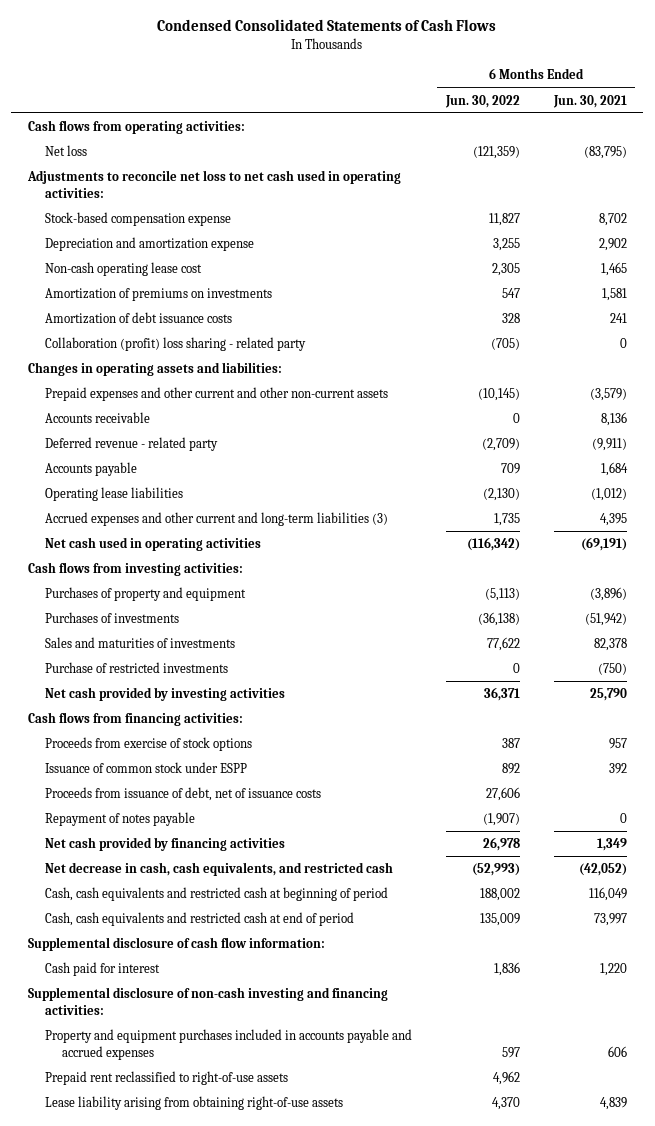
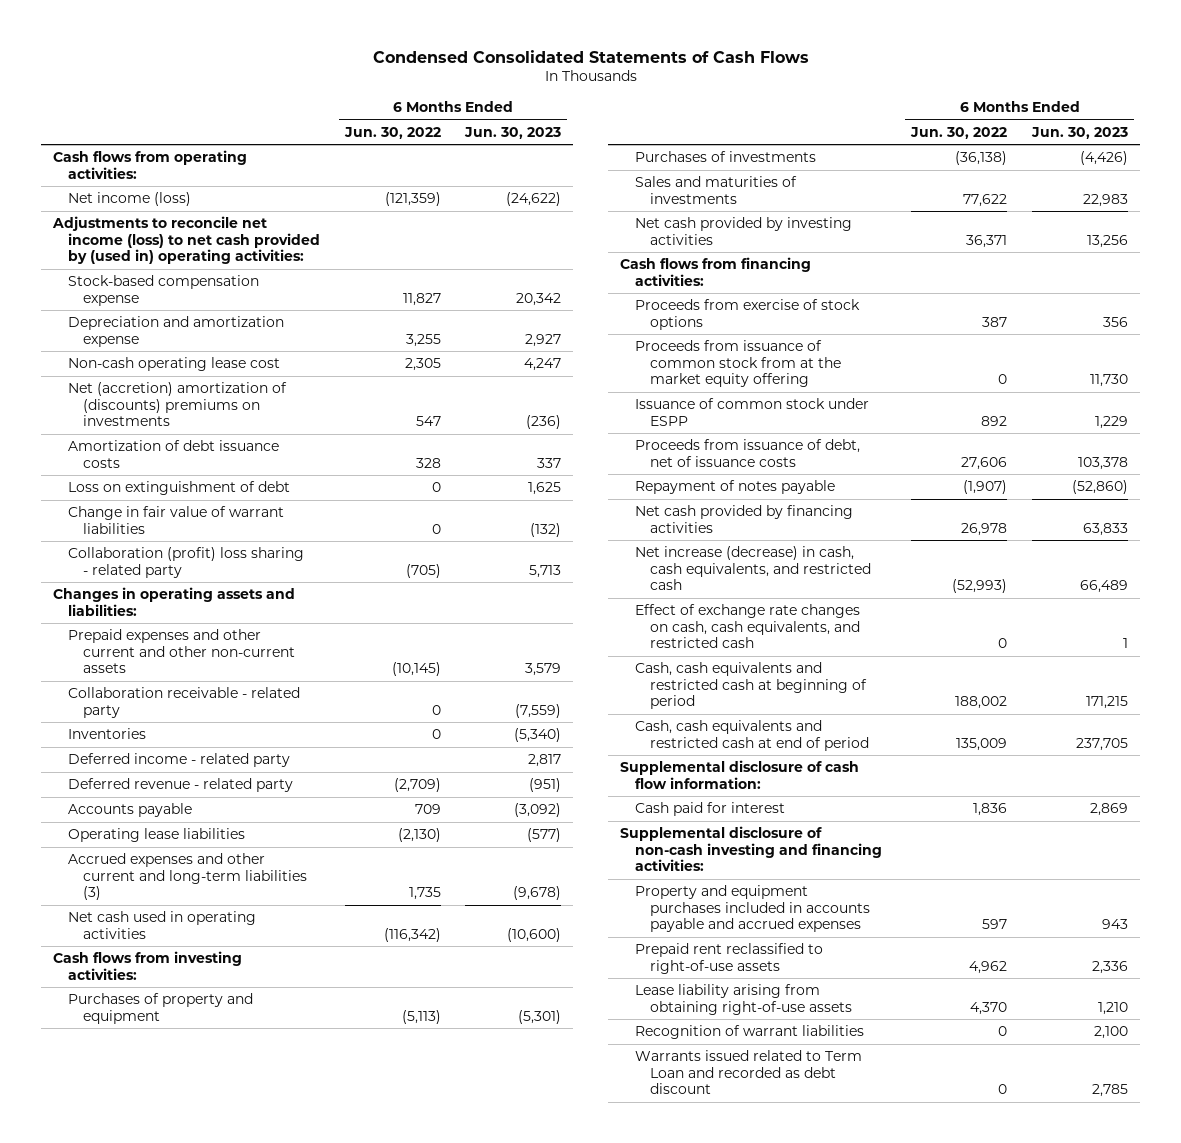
[552,94,627,108] Jun. 30, 2021 -> none
none -> [464,126,562,139] Jun. 30, 2023
[44,145,87,157] Net loss -> [68,192,192,207] Net income (loss)
[27,170,402,198] Adjustments to reconcile net loss to net cash used in operating activities: -> [52,216,321,265] Adjustments to reconcile net income (loss) to net cash provided by (used in) operating activities:
[44,288,272,302] Amortization of premiums on investments -> [68,382,288,427] Net (accretion) amortization of (discounts) premiums on investments
none -> [68,481,291,496] Loss on extinguishment of debt
none -> [68,506,285,534] Change in fair value of warrant liabilities
[44,412,150,424] Accounts receivable -> none
none -> [68,687,301,718] Collaboration receivable - related party
none -> [68,728,147,740] Inventories
none -> [68,753,291,768] Deferred income - related party
[44,662,228,674] Purchase of restricted investments -> none
none -> [635,340,841,388] Proceeds from issuance of common stock from at the market equity offering
[44,862,393,877] Net decrease in cash, cash equivalents, and restricted cash -> [635,546,871,591] Net increase (decrease) in cash, cash equivalents, and restricted cash
none -> [635,604,861,649] Effect of exchange rate changes on cash, cash equivalents, and restricted cash
none -> [635,1025,865,1040] Recognition of warrant liabilities
none -> [635,1050,863,1095] Warrants issued related to Term Loan and recorded as debt discount

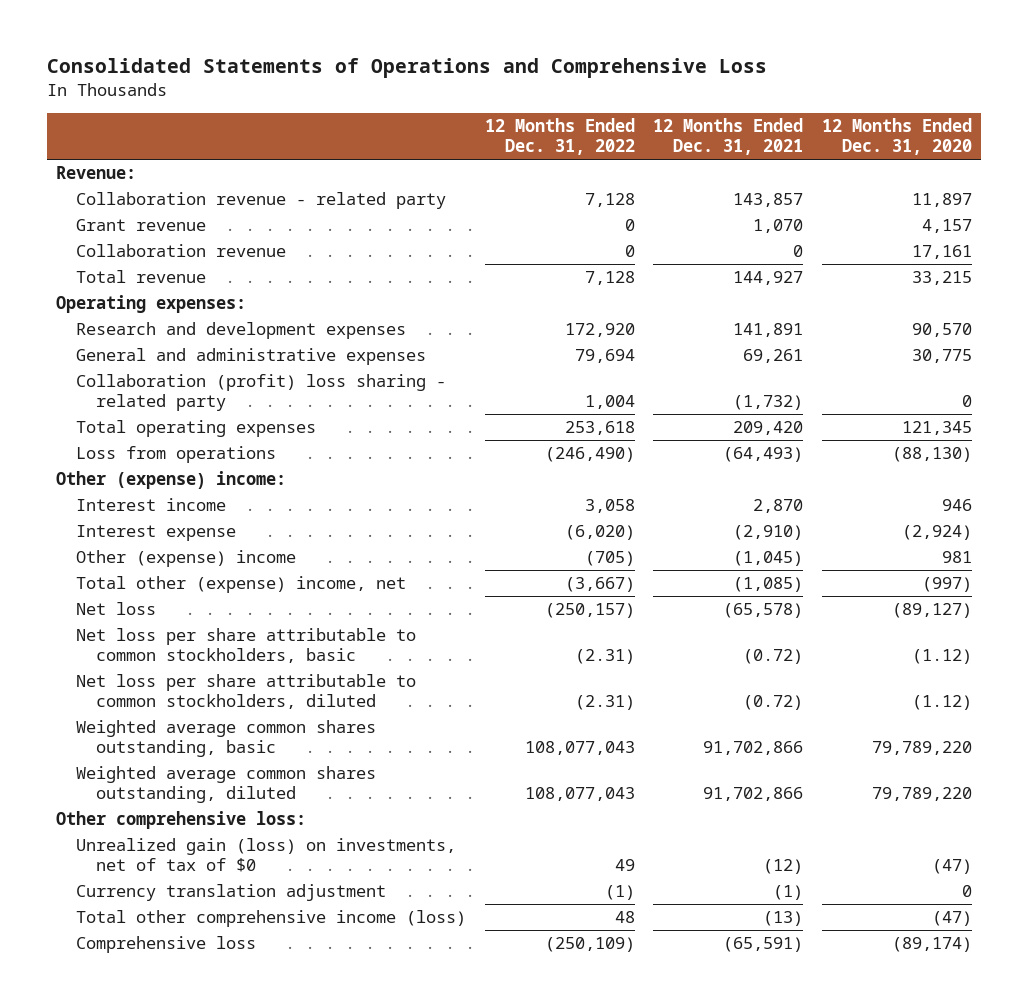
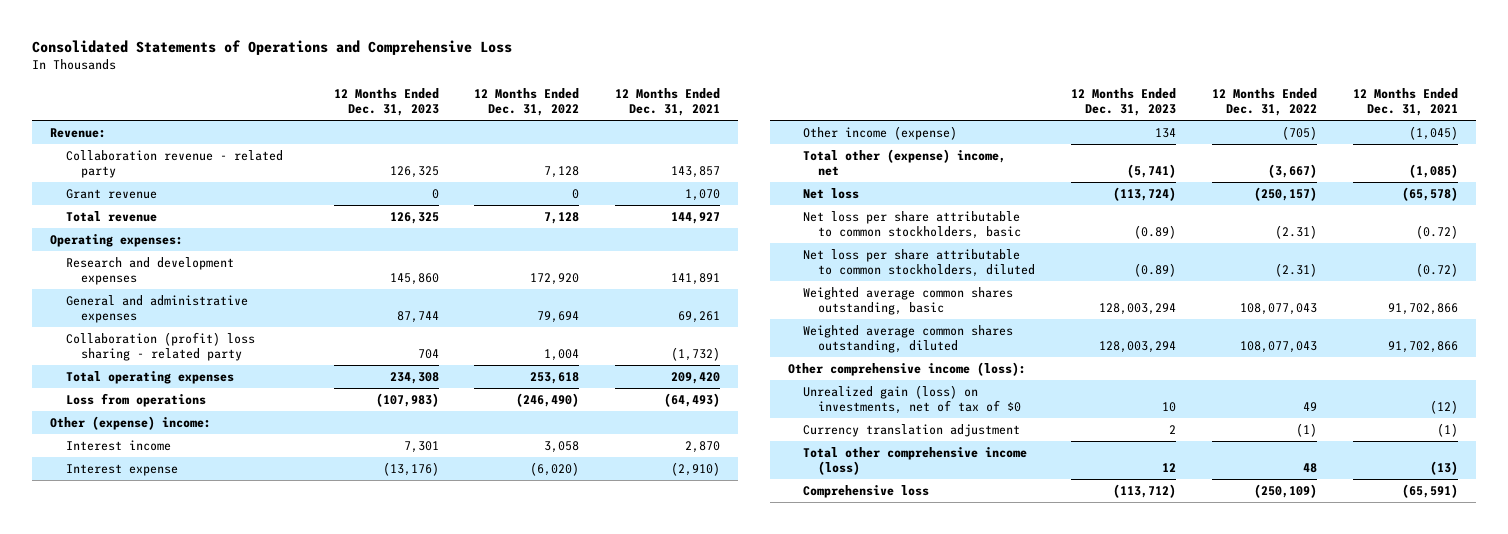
[821,118,972,156] 12 Months Ended Dec. 31, 2020 -> none
none -> [333,87,439,117] 12 Months Ended Dec. 31, 2023
[76,244,287,258] Collaboration revenue -> none
[76,550,297,568] Other (expense) income -> [803,125,958,140] Other income (expense)
[56,811,307,830] Other comprehensive loss: -> [788,361,1027,376] Other comprehensive income (loss):

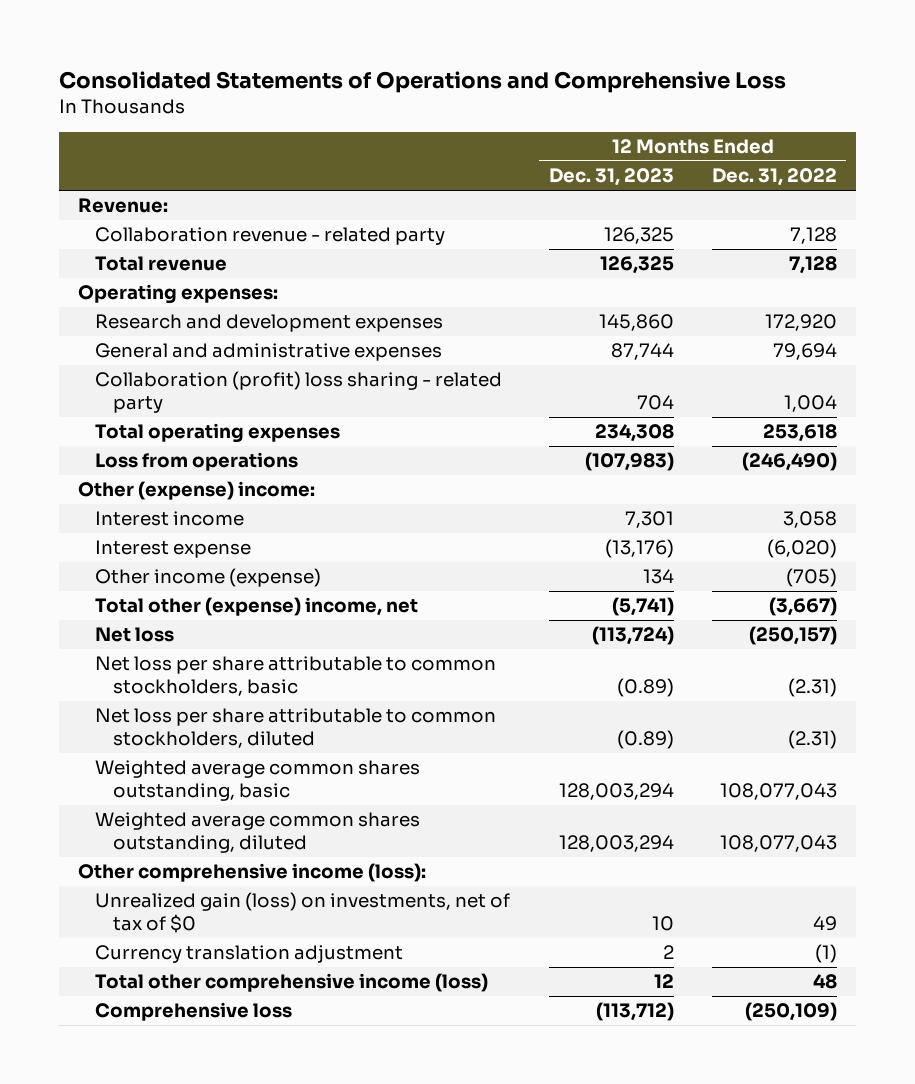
[615,87,721,117] 12 Months Ended Dec. 31, 2021 -> none
[65,188,157,199] Grant revenue -> none

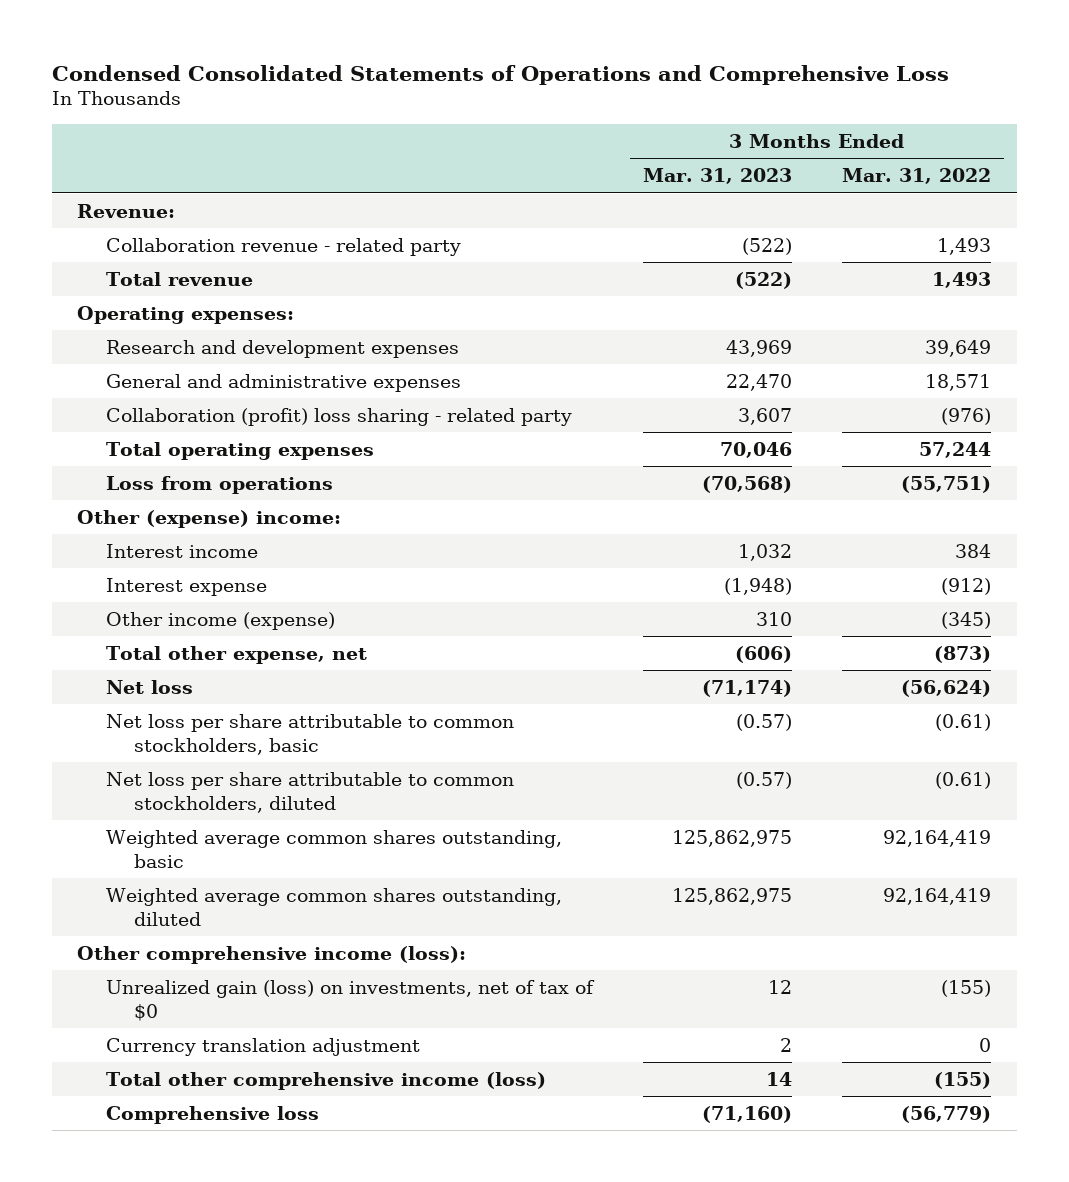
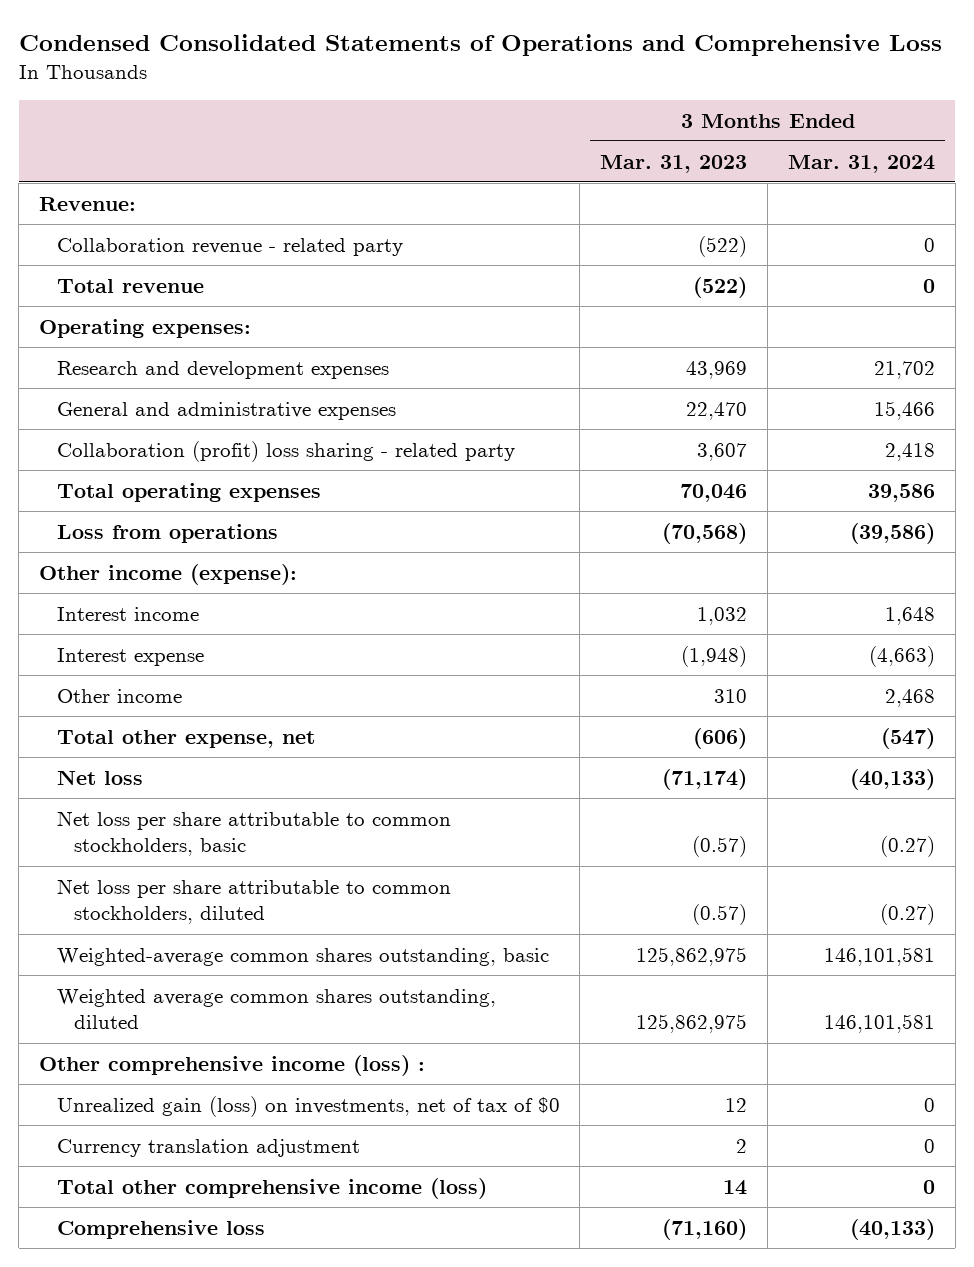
[842,168,992,185] Mar. 31, 2022 -> none
none -> [787,154,935,173] Mar. 31, 2024
[77,509,342,528] Other (expense) income: -> [39,563,298,585] Other income (expense):
[105,611,335,630] Other income (expense) -> [56,688,182,703] Other income
[105,829,562,868] Weighted average common shares outstanding, basic -> [56,947,549,966] Weighted-average common shares outstanding, basic
[77,945,467,964] Other comprehensive income (loss): -> [39,1054,426,1076] Other comprehensive income (loss) :

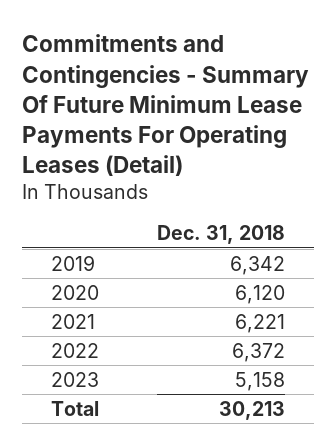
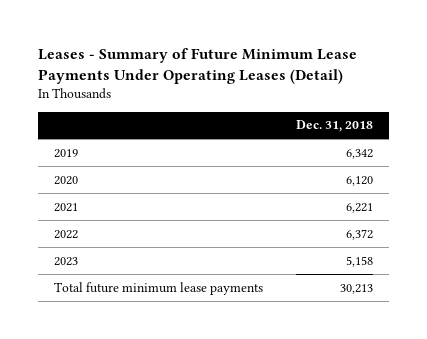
[22,34,310,177] Commitments and Contingencies - Summary Of Future Minimum Lease Payments For Operating Leases (Detail) -> [37,47,357,84] Leases - Summary of Future Minimum Lease Payments Under Operating Leases (Detail)
[51,400,100,416] Total -> [54,281,264,295] Total future minimum lease payments

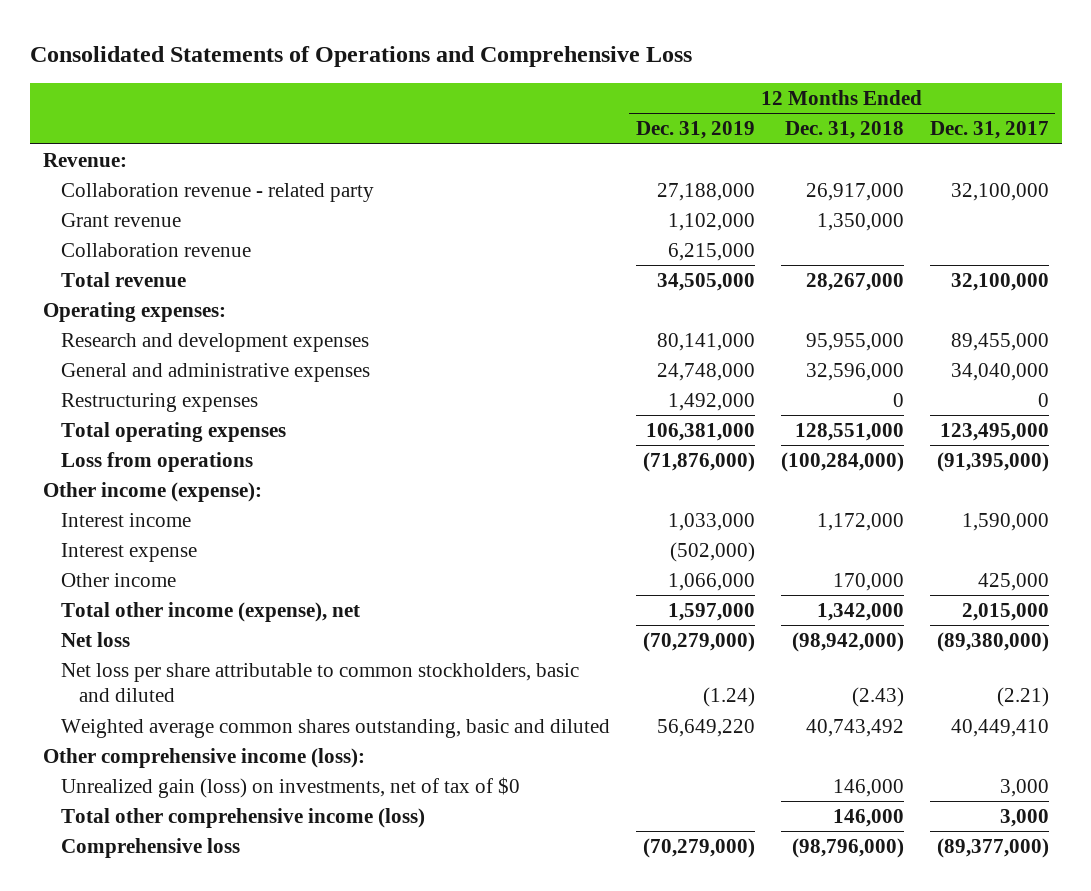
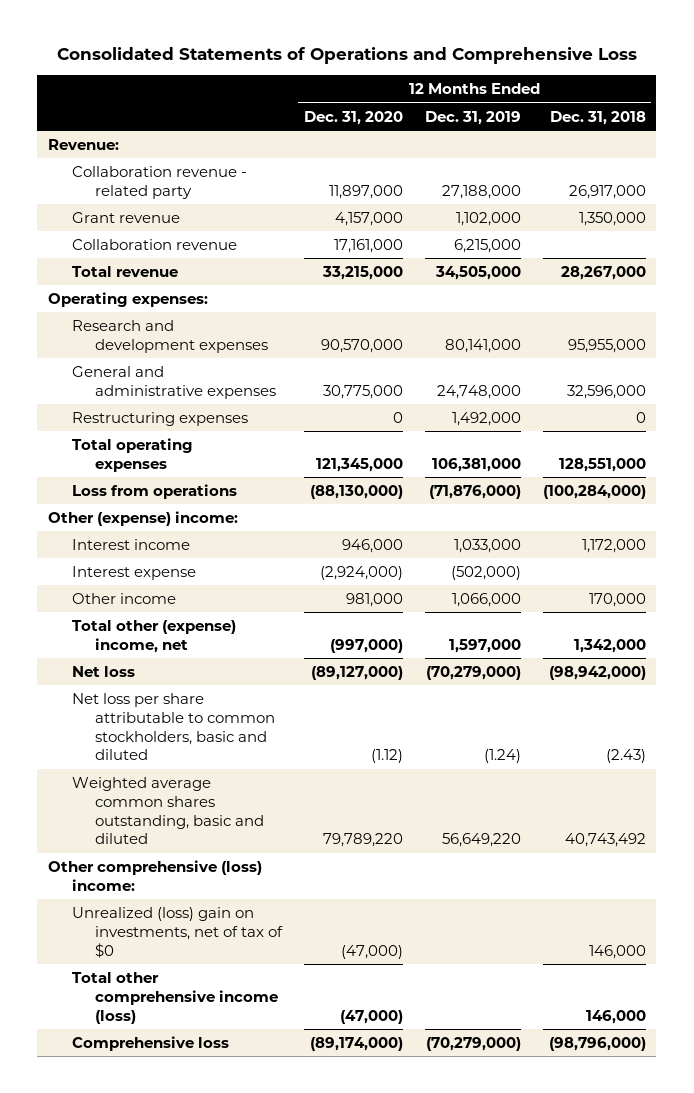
[929,121,1049,140] Dec. 31, 2017 -> none
none -> [303,110,403,125] Dec. 31, 2020
[42,481,262,502] Other income (expense): -> [48,510,239,526] Other (expense) income:
[60,601,360,622] Total other income (expense), net -> [71,619,236,653] Total other (expense) income, net
[42,747,365,768] Other comprehensive income (loss): -> [48,859,263,891] Other comprehensive (loss) income:
[60,776,520,798] Unrealized gain (loss) on investments, net of tax of $0 -> [71,906,283,958] Unrealized (loss) gain on investments, net of tax of $0

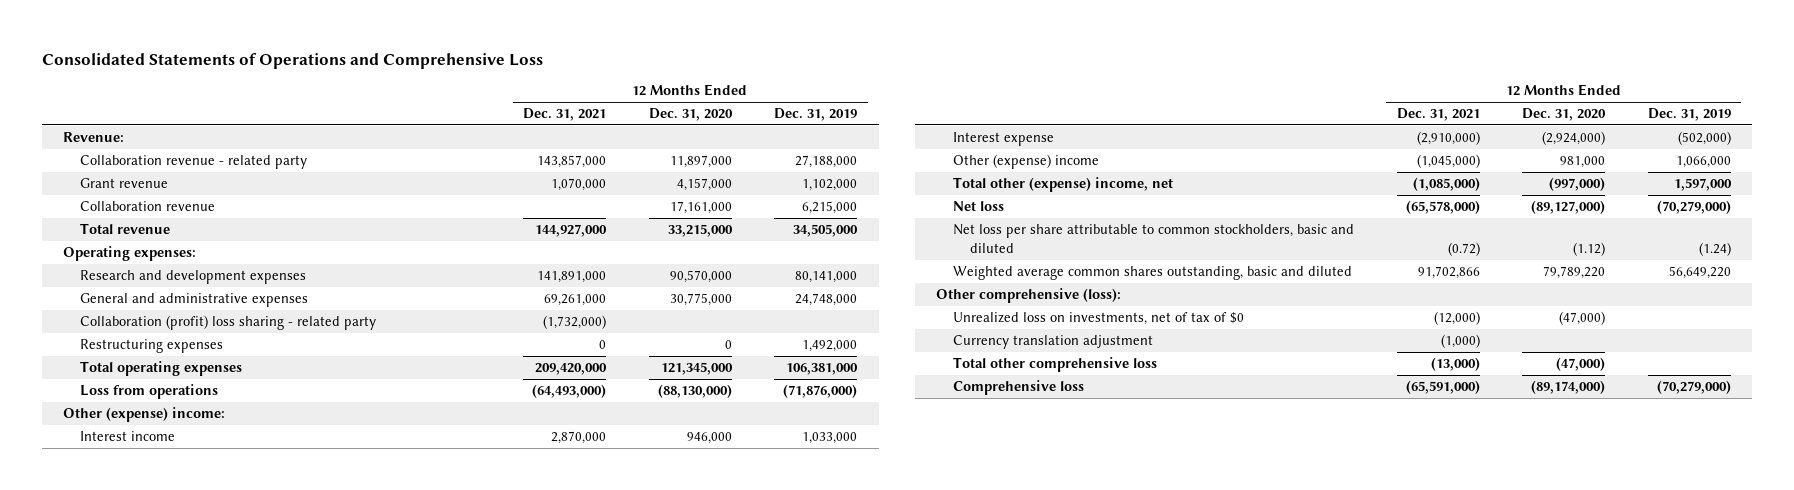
[549,110,646,125] Dec. 31, 2018 -> none
none -> [523,108,607,122] Dec. 31, 2021
none -> [79,315,376,331] Collaboration (profit) loss sharing - related party
[71,592,176,604] Other income -> [953,154,1100,170] Other (expense) income
[48,859,263,891] Other comprehensive (loss) income: -> [936,288,1122,304] Other comprehensive (loss):
[71,906,283,958] Unrealized (loss) gain on investments, net of tax of $0 -> [953,312,1245,326] Unrealized loss on investments, net of tax of $0
none -> [953,335,1154,350] Currency translation adjustment
[71,971,278,1024] Total other comprehensive income (loss) -> [953,357,1158,373] Total other comprehensive loss

